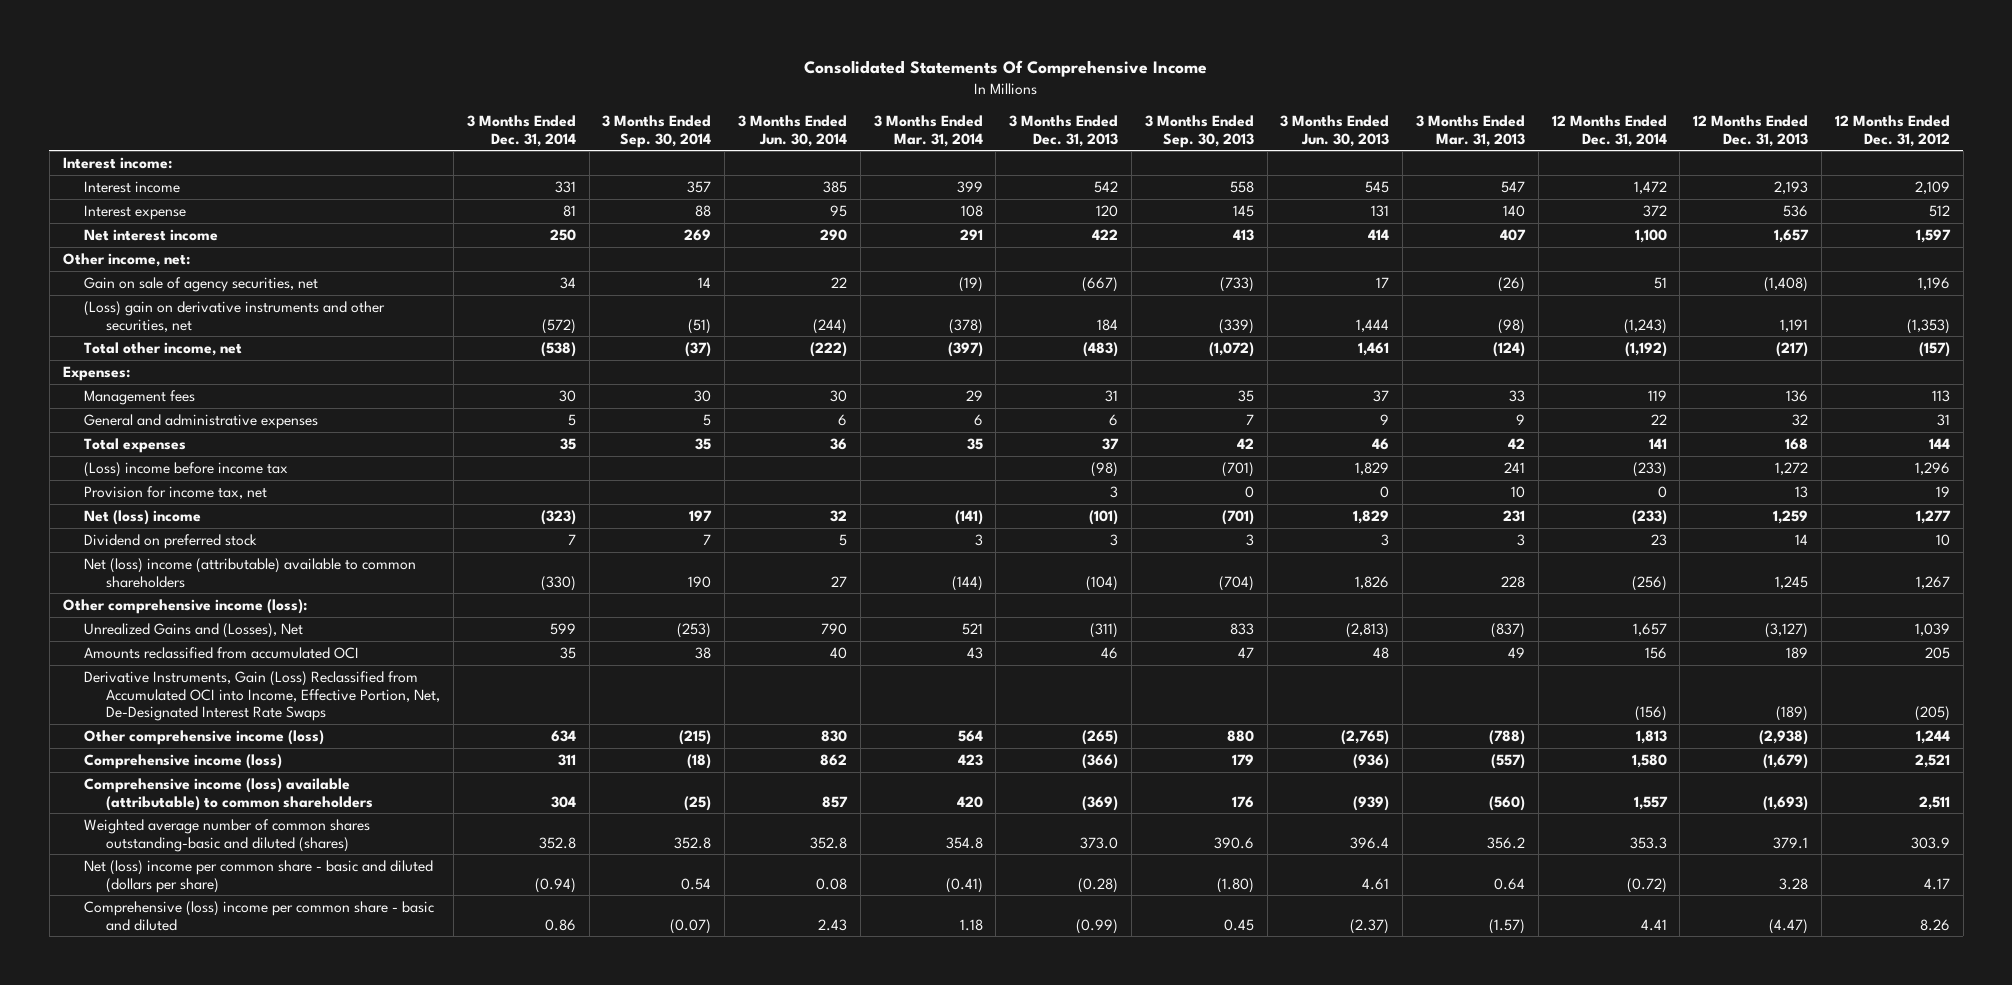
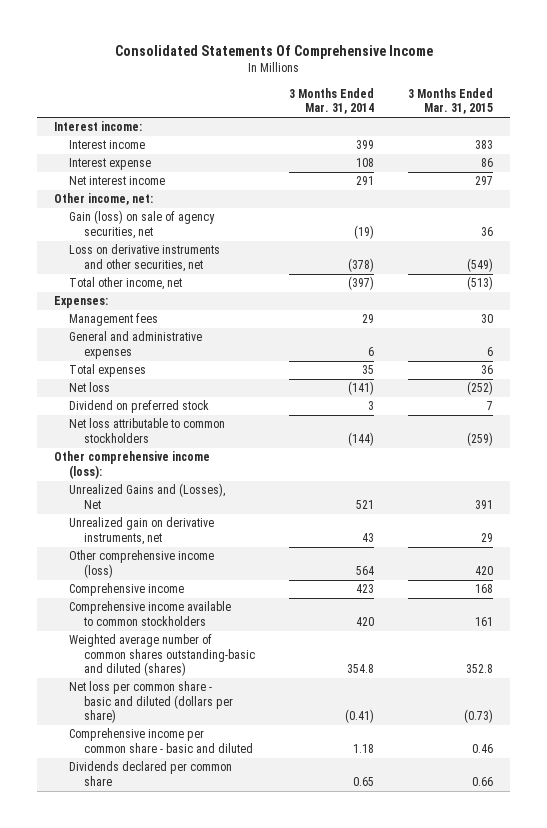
[466,115,576,147] 3 Months Ended Dec. 31, 2014 -> none
[602,115,712,148] 3 Months Ended Sep. 30, 2014 -> none
[737,115,847,147] 3 Months Ended Jun. 30, 2014 -> none
[1009,115,1119,147] 3 Months Ended Dec. 31, 2013 -> none
[1144,115,1254,148] 3 Months Ended Sep. 30, 2013 -> none
[1280,115,1390,147] 3 Months Ended Jun. 30, 2013 -> none
[1415,115,1525,147] 3 Months Ended Mar. 31, 2013 -> none
[1551,115,1667,147] 12 Months Ended Dec. 31, 2014 -> none
[1693,115,1809,147] 12 Months Ended Dec. 31, 2013 -> none
[1834,115,1950,147] 12 Months Ended Dec. 31, 2012 -> none
none -> [407,87,493,115] 3 Months Ended Mar. 31, 2015
[84,276,319,292] Gain on sale of agency securities, net -> [68,210,215,239] Gain (loss) on sale of agency securities, net
[84,300,386,332] (Loss) gain on derivative instruments and other securities, net -> [68,244,220,272] Loss on derivative instruments and other securities, net
[84,461,289,477] (Loss) income before income tax -> none
[84,485,268,499] Provision for income tax, net -> none
[84,509,202,525] Net (loss) income -> [68,382,110,393] Net loss
[84,557,417,588] Net (loss) income (attributable) available to common shareholders -> [68,418,225,443] Net loss attributable to common stockholders
[84,670,441,722] Derivative Instruments, Gain (Loss) Reclassified from Accumulated OCI into Income, Effective Portion, Net, De-Designated Interest Rate Swaps -> none
[84,646,360,659] Amounts reclassified from accumulated OCI -> [68,517,214,545] Unrealized gain on derivative instruments, net
[84,753,283,769] Comprehensive income (loss) -> [68,583,184,597] Comprehensive income
[84,777,374,811] Comprehensive income (loss) available (attributable) to common shareholders -> [68,601,231,626] Comprehensive income available to common stockholders
[84,859,434,893] Net (loss) income per common share - basic and diluted (dollars per share) -> [68,681,233,724] Net loss per common share - basic and diluted (dollars per share)
[84,900,435,931] Comprehensive (loss) income per common share - basic and diluted -> [68,728,253,753] Comprehensive income per common share - basic and diluted
none -> [68,761,232,786] Dividends declared per common share

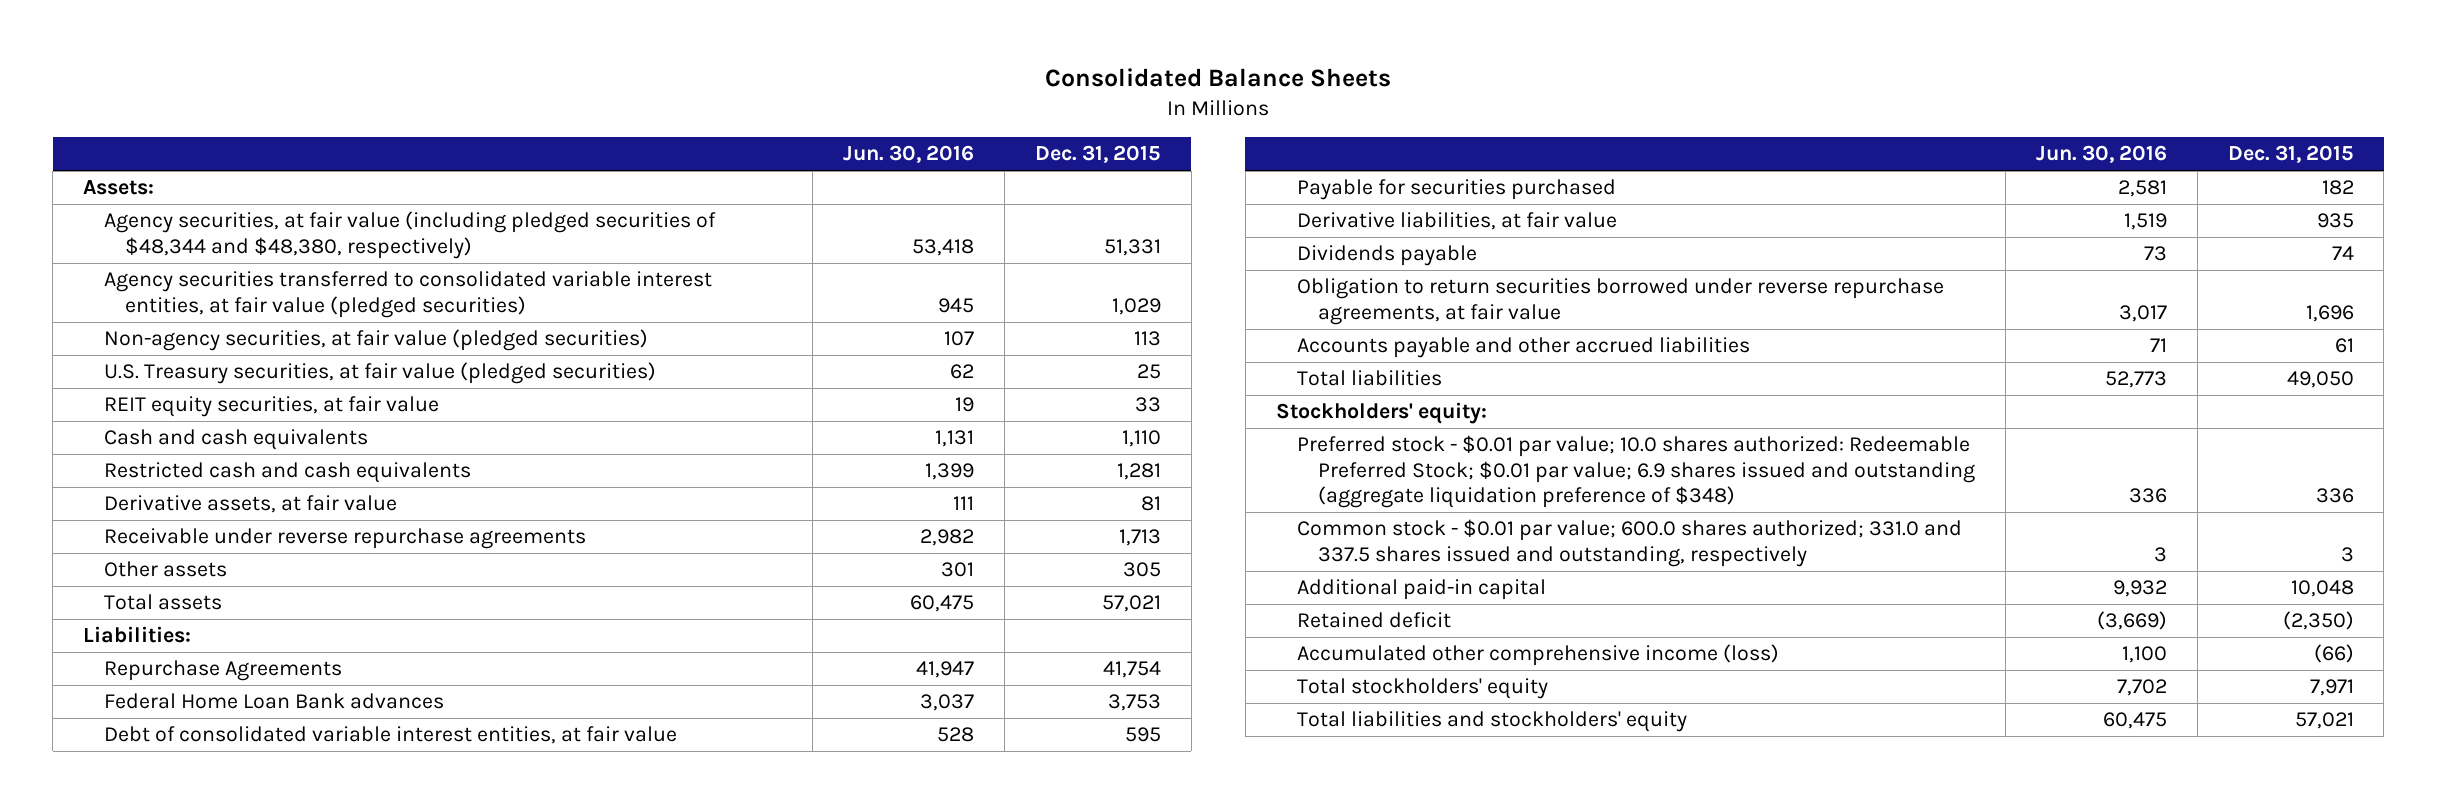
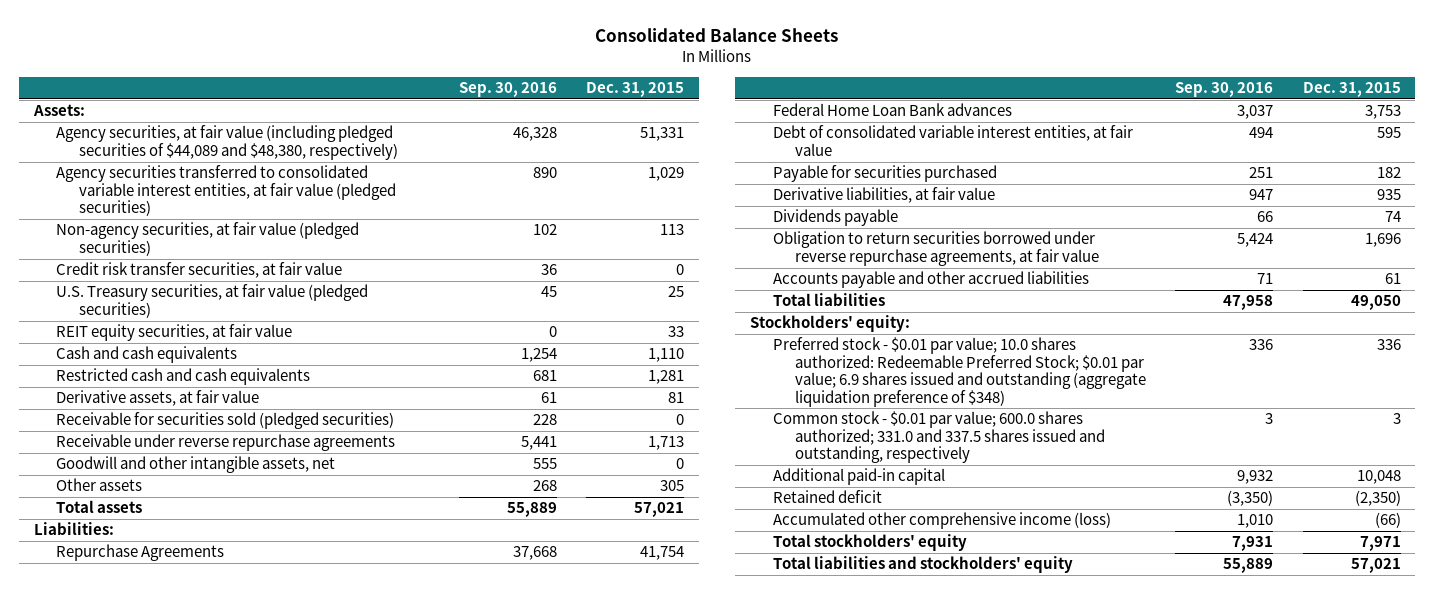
[842,145,974,164] Jun. 30, 2016 -> none
none -> [459,82,558,98] Sep. 30, 2016
[103,211,716,259] Agency securities, at fair value (including pledged securities of $48,344 and $48,380, respectively) -> [56,125,398,160] Agency securities, at fair value (including pledged securities of $44,089 and $48,380, respectively)
none -> [56,262,343,279] Credit risk transfer securities, at fair value
none -> [56,412,395,430] Receivable for securities sold (pledged securities)
none -> [56,456,336,474] Goodwill and other intangible assets, net

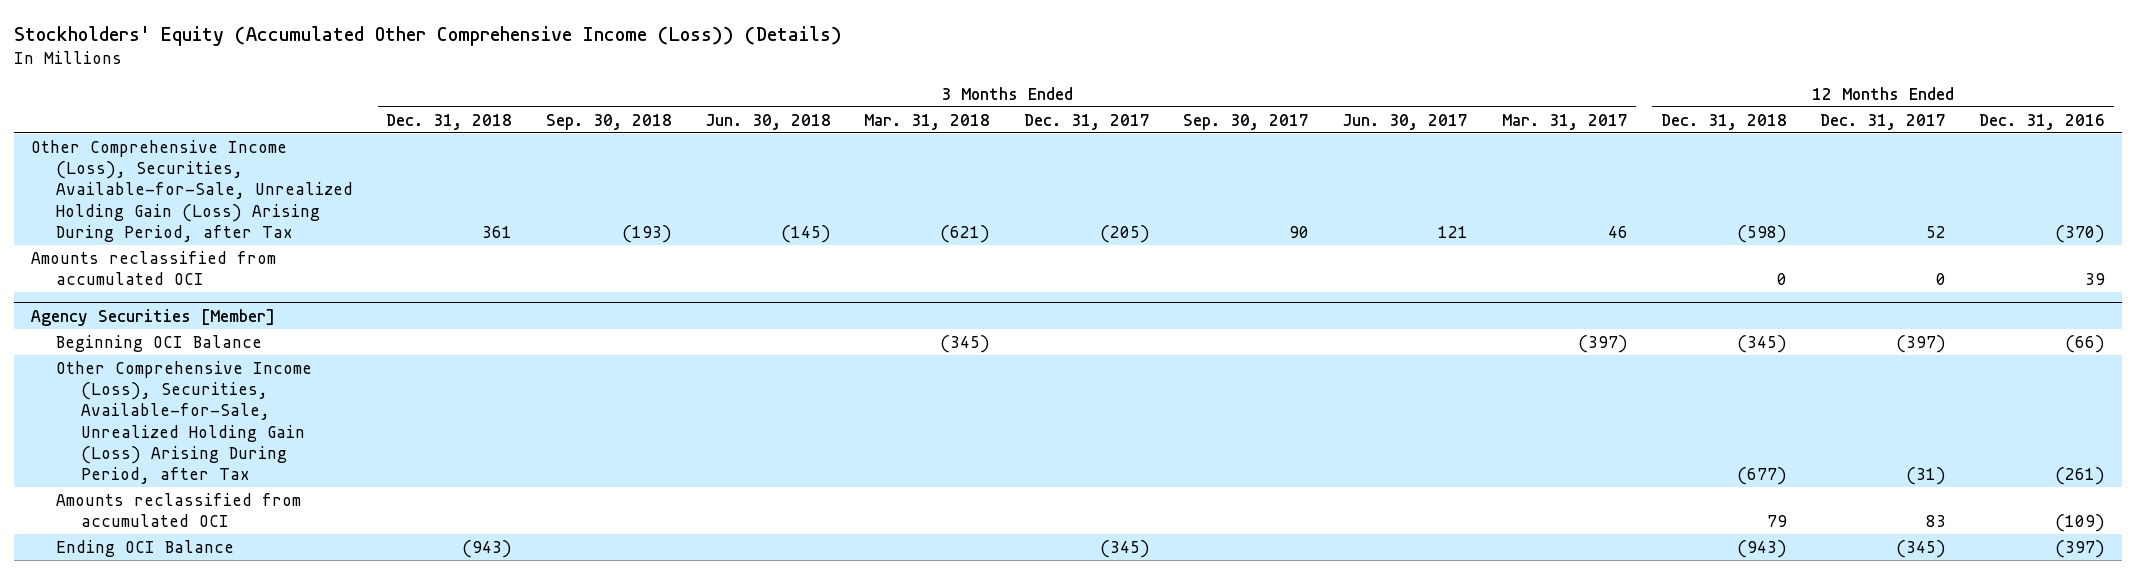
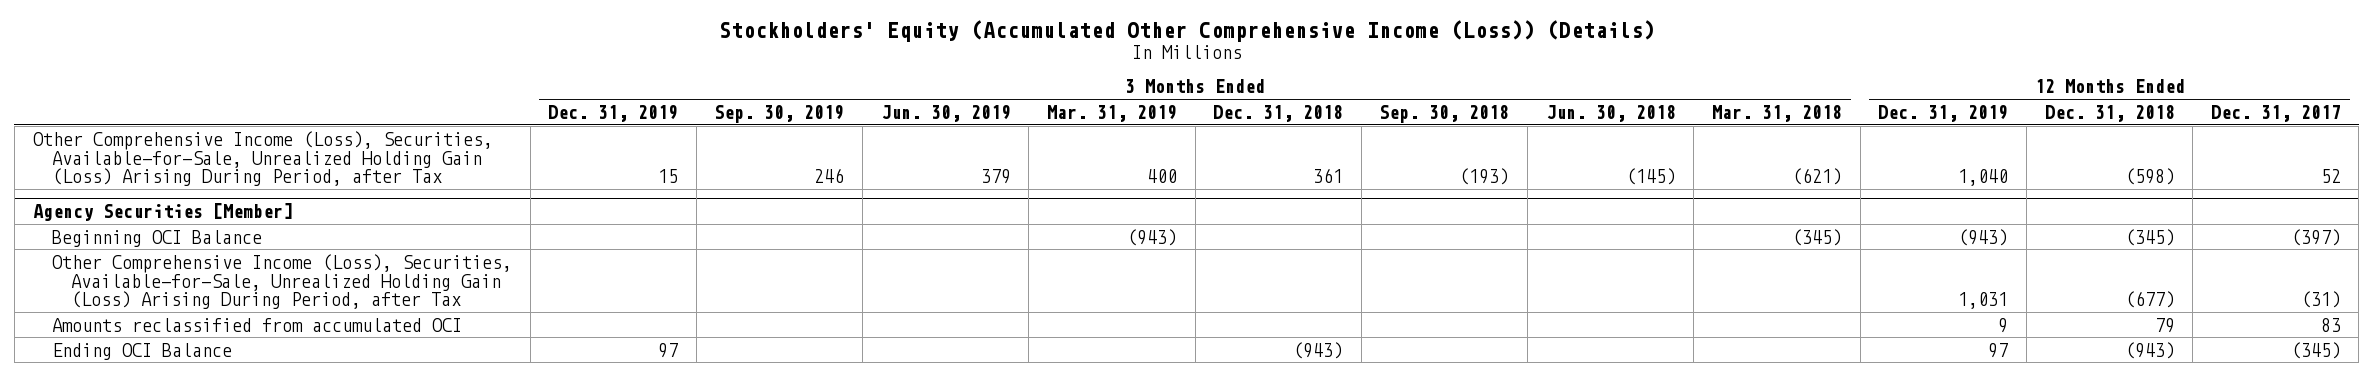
[1023,113,1150,130] Dec. 31, 2017 -> none
[1182,113,1309,130] Sep. 30, 2017 -> none
[1342,113,1469,130] Jun. 30, 2017 -> none
[1501,113,1628,130] Mar. 31, 2017 -> none
[1979,113,2106,130] Dec. 31, 2016 -> none
none -> [548,104,679,122] Dec. 31, 2019
none -> [714,104,845,123] Sep. 30, 2019
none -> [880,104,1011,122] Jun. 30, 2019
none -> [1046,104,1177,122] Mar. 31, 2019
none -> [1878,104,2009,122] Dec. 31, 2019
[31,250,277,286] Amounts reclassified from accumulated OCI -> none

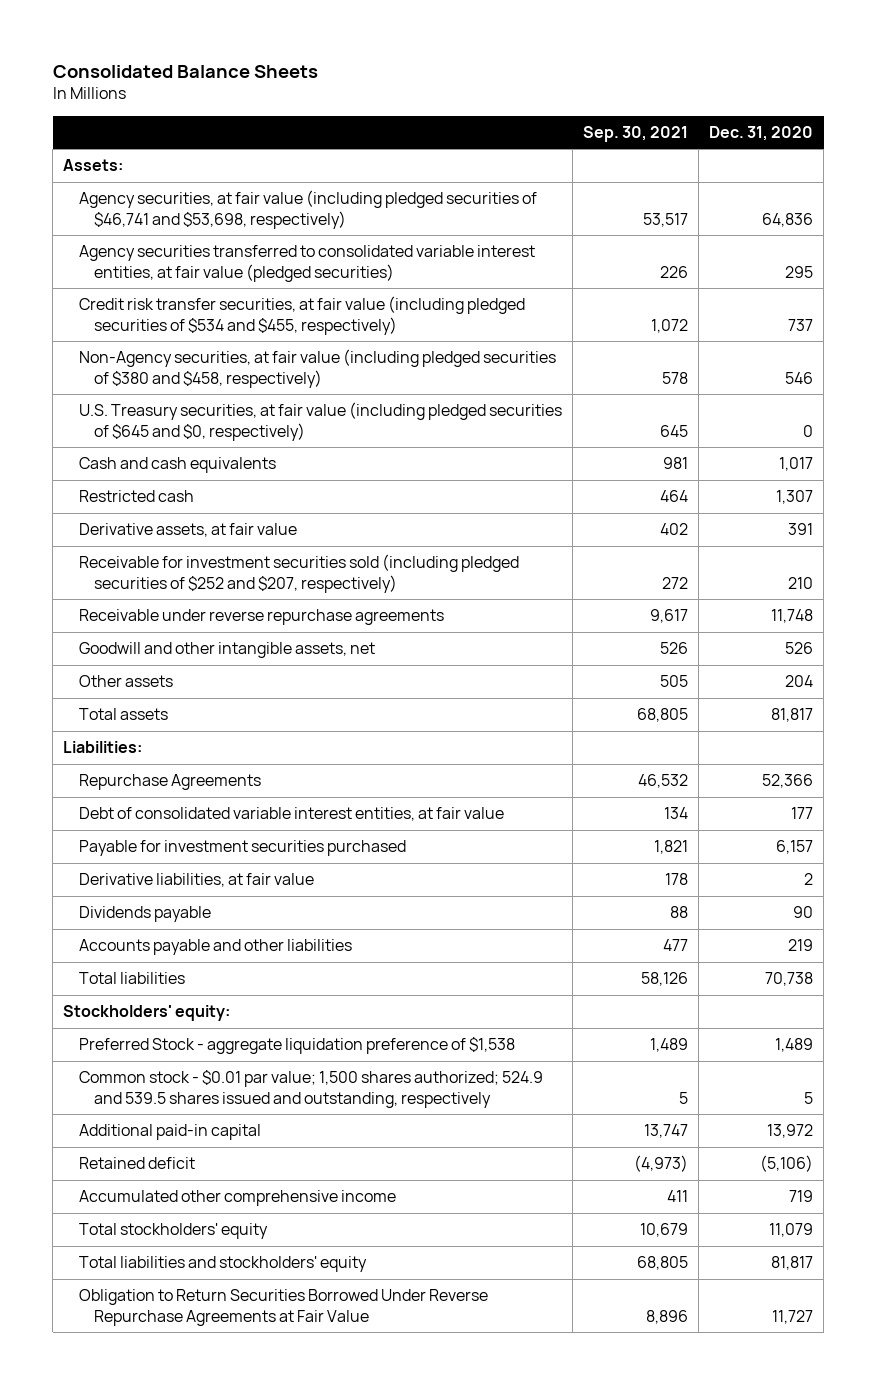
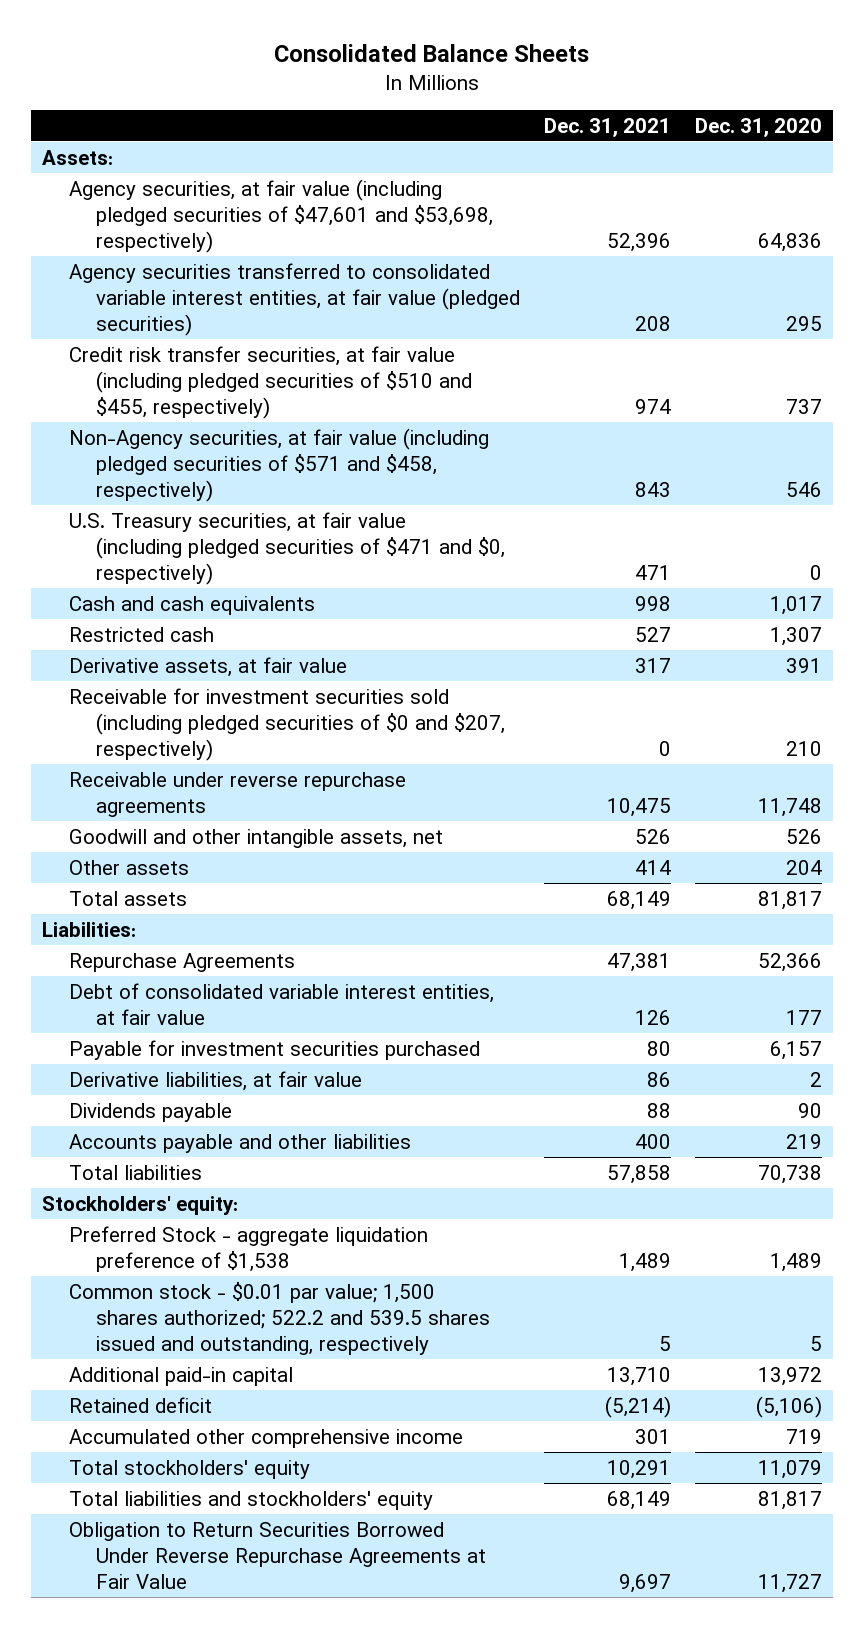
[582,125,688,142] Sep. 30, 2021 -> none
none -> [543,117,671,137] Dec. 31, 2021
[78,190,537,229] Agency securities, at fair value (including pledged securities of $46,741 and $53,698, respectively) -> [69,178,494,253] Agency securities, at fair value (including pledged securities of $47,601 and $53,698, respectively)
[78,296,525,335] Credit risk transfer securities, at fair value (including pledged securities of $534 and $455, respectively) -> [69,345,473,419] Credit risk transfer securities, at fair value (including pledged securities of $510 and $455, respectively)
[78,349,556,388] Non-Agency securities, at fair value (including pledged securities of $380 and $458, respectively) -> [69,427,490,502] Non-Agency securities, at fair value (including pledged securities of $571 and $458, respectively)
[78,402,562,441] U.S. Treasury securities, at fair value (including pledged securities of $645 and $0, respectively) -> [69,511,506,585] U.S. Treasury securities, at fair value (including pledged securities of $471 and $0, respectively)
[78,554,519,593] Receivable for investment securities sold (including pledged securities of $252 and $207, respectively) -> [69,687,506,761] Receivable for investment securities sold (including pledged securities of $0 and $207, respectively)
[78,1070,543,1108] Common stock - $0.01 par value; 1,500 shares authorized; 524.9 and 539.5 shares issued and outstanding, respectively -> [69,1281,491,1355] Common stock - $0.01 par value; 1,500 shares authorized; 522.2 and 539.5 shares issued and outstanding, respectively

